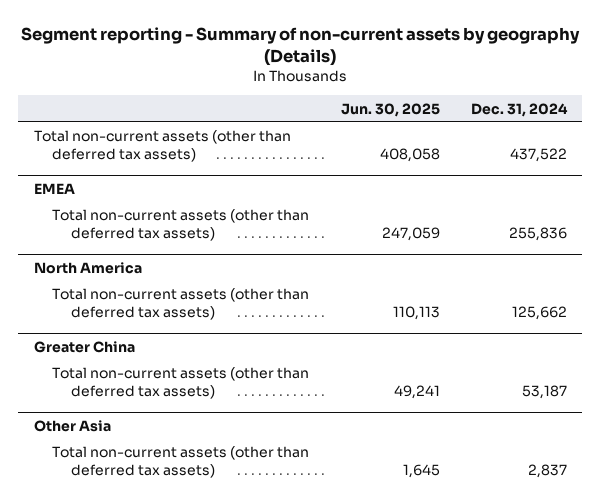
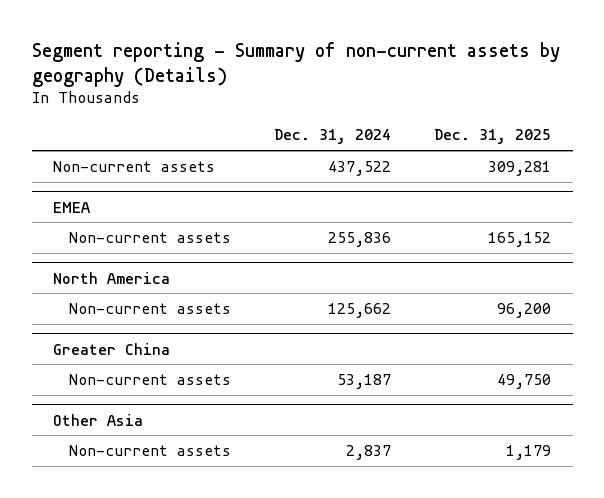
[340,102,440,117] Jun. 30, 2025 -> none
none -> [434,129,552,145] Dec. 31, 2025
[33,130,291,162] Total non-current assets (other than deferred tax assets) -> [53,160,216,172] Non-current assets
[52,209,310,241] Total non-current assets (other than deferred tax assets) -> [68,231,231,243] Non-current assets
[52,288,310,320] Total non-current assets (other than deferred tax assets) -> [68,302,231,314] Non-current assets
[52,367,310,399] Total non-current assets (other than deferred tax assets) -> [68,373,231,385] Non-current assets
[52,446,310,478] Total non-current assets (other than deferred tax assets) -> [68,444,231,456] Non-current assets

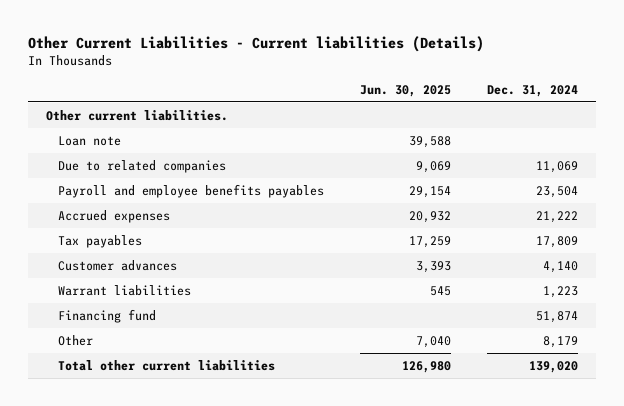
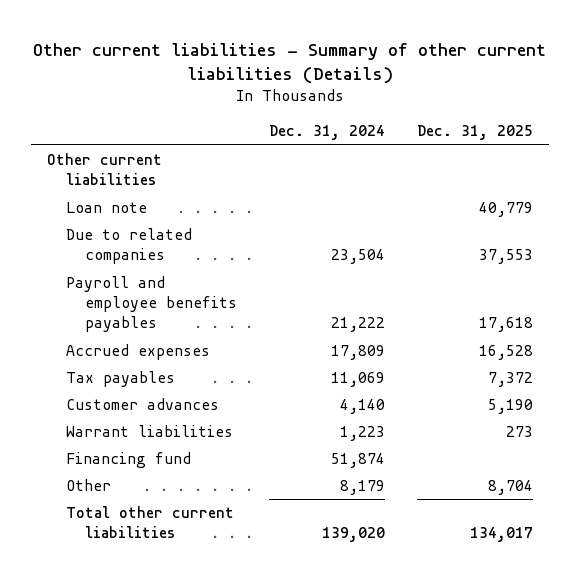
[28,35,485,52] Other Current Liabilities - Current liabilities (Details) -> [33,42,547,85] Other current liabilities - Summary of other current liabilities (Details)
[360,84,452,97] Jun. 30, 2025 -> none
none -> [416,125,533,141] Dec. 31, 2025
[46,109,229,121] Other current liabilities. -> [47,153,163,186] Other current liabilities
[536,160,579,173] 11,069 -> [330,249,385,265] 23,504
[536,185,579,198] 23,504 -> [330,317,385,333] 21,222
[536,210,579,223] 21,222 -> [330,345,385,361] 17,809
[536,235,579,248] 17,809 -> [330,372,385,388] 11,069

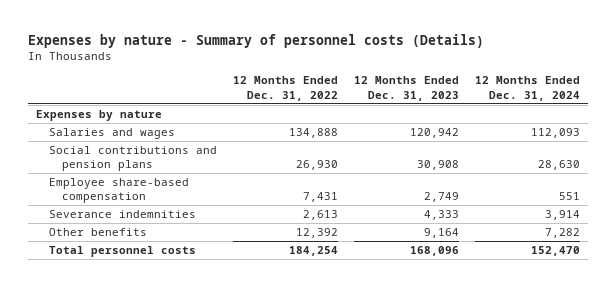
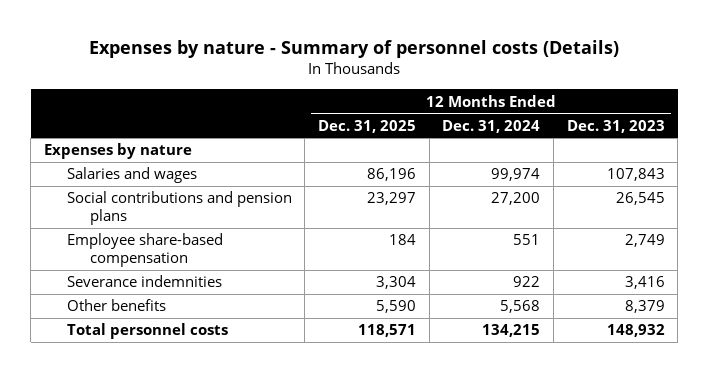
[232,76,338,101] 12 Months Ended Dec. 31, 2022 -> none
none -> [318,119,417,133] Dec. 31, 2025
[409,128,459,139] 120,942 -> [606,168,665,182] 107,843
[530,128,580,139] 112,093 -> [491,168,541,182] 99,974
[416,160,459,171] 30,908 -> [615,192,665,206] 26,545
[537,160,580,171] 28,630 -> [491,192,541,206] 27,200
[423,210,459,221] 4,333 -> [624,276,665,290] 3,416
[544,210,580,221] 3,914 -> [513,276,541,288] 922
[423,228,459,239] 9,164 -> [624,300,665,314] 8,379
[544,228,580,239] 7,282 -> [500,300,541,314] 5,568
[409,246,459,257] 168,096 -> [606,324,665,338] 148,932
[530,246,580,257] 152,470 -> [482,324,541,338] 134,215

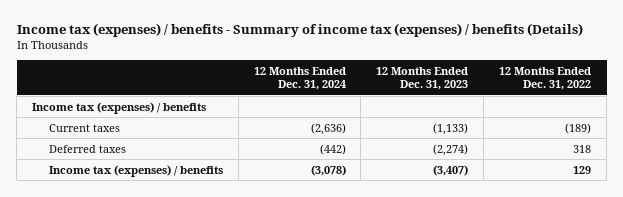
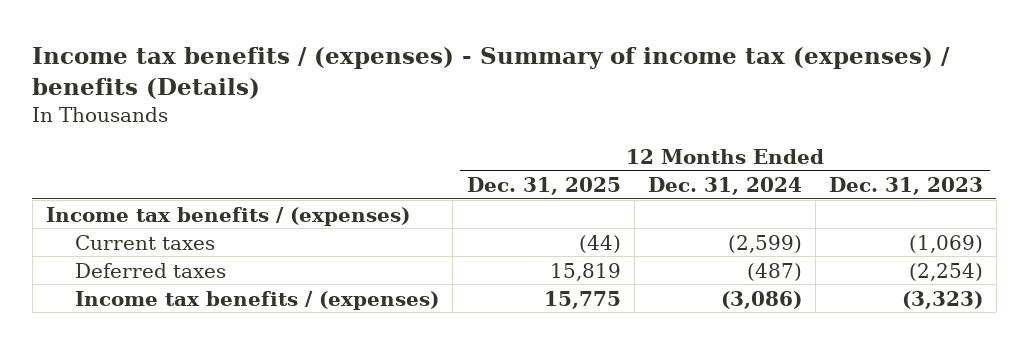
[16,22,583,37] Income tax (expenses) / benefits - Summary of income tax (expenses) / benefits (Details) -> [32,46,951,99] Income tax benefits / (expenses) - Summary of income tax (expenses) / benefits (Details)
[499,66,592,91] 12 Months Ended Dec. 31, 2022 -> none
none -> [466,177,621,196] Dec. 31, 2025
[32,101,207,114] Income tax (expenses) / benefits -> [45,206,410,226] Income tax benefits / (expenses)
[310,122,346,135] (2,636) -> [727,234,802,253] (2,599)
[433,122,469,135] (1,133) -> [908,234,983,253] (1,069)
[319,143,346,155] (442) -> [746,262,802,281] (487)
[433,143,469,156] (2,274) -> [908,262,983,281] (2,254)
[48,164,223,177] Income tax (expenses) / benefits -> [75,290,440,310] Income tax benefits / (expenses)
[310,164,346,176] (3,078) -> [720,290,802,309] (3,086)
[433,164,469,176] (3,407) -> [901,290,983,309] (3,323)

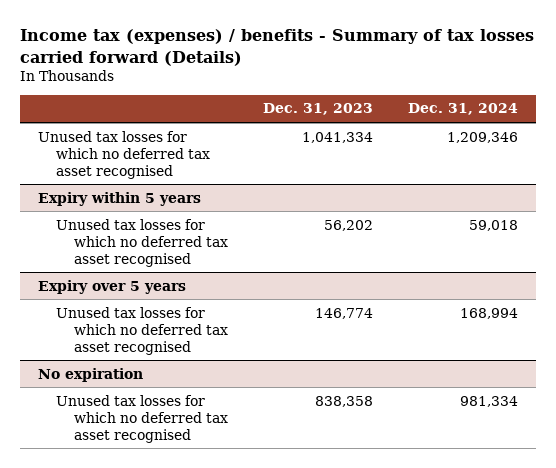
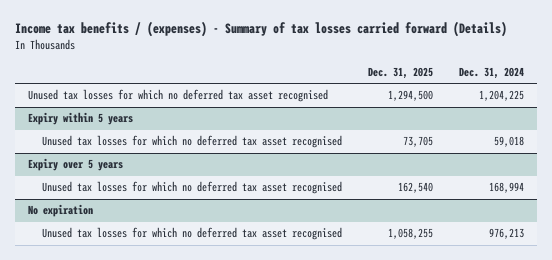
[20,29,535,66] Income tax (expenses) / benefits - Summary of tax losses carried forward (Details) -> [15,20,508,37] Income tax benefits / (expenses) - Summary of tax losses carried forward (Details)
[263,103,374,116] Dec. 31, 2023 -> none
none -> [367,66,433,79] Dec. 31, 2025
[447,131,519,143] 1,209,346 -> [478,90,524,102] 1,204,225
[460,395,519,407] 981,334 -> [488,228,524,240] 976,213

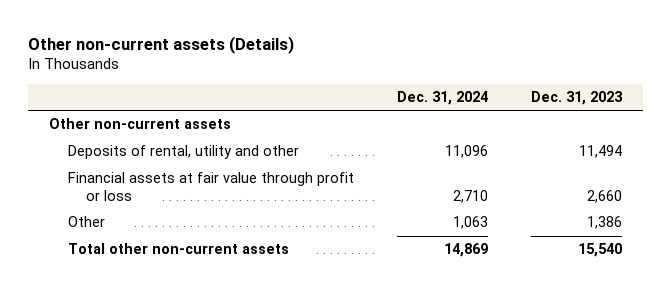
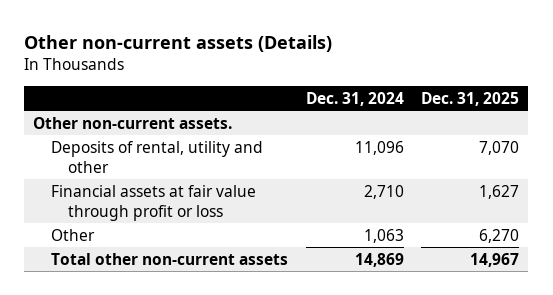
[530,91,623,106] Dec. 31, 2023 -> none
none -> [421,91,520,106] Dec. 31, 2025
[49,118,232,130] Other non-current assets -> [33,116,233,129] Other non-current assets.

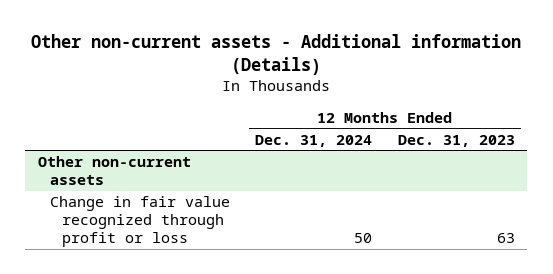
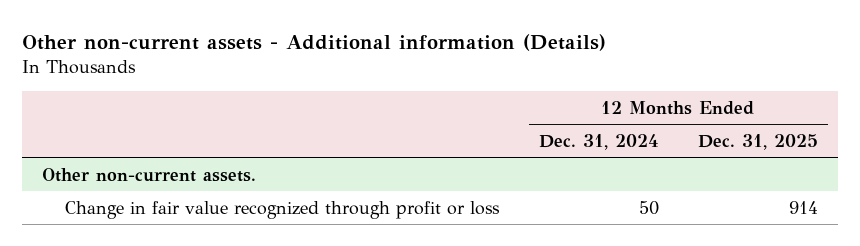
[397,134,515,147] Dec. 31, 2023 -> none
none -> [698,133,819,150] Dec. 31, 2025
[37,156,191,186] Other non-current assets -> [41,167,256,182] Other non-current assets.

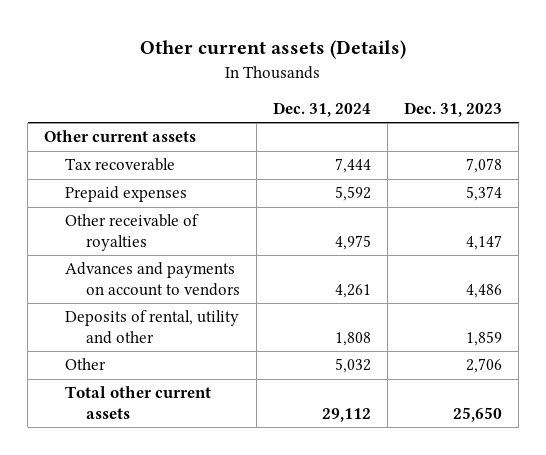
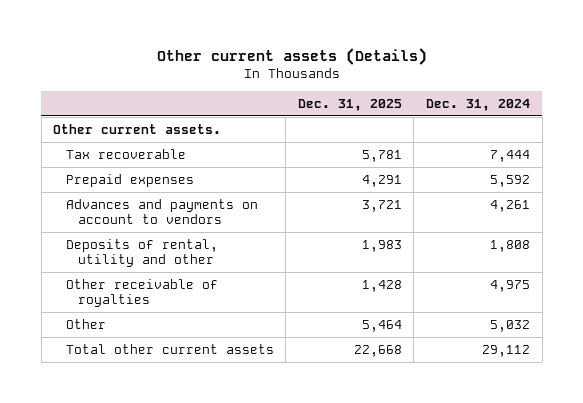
[404,102,503,118] Dec. 31, 2023 -> none
none -> [297,99,402,112] Dec. 31, 2025
[44,130,197,143] Other current assets -> [53,123,222,134] Other current assets.
[64,214,199,251] Other receivable of royalties -> [65,278,218,307] Other receivable of royalties

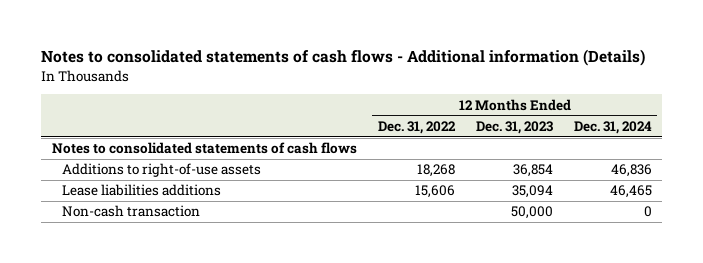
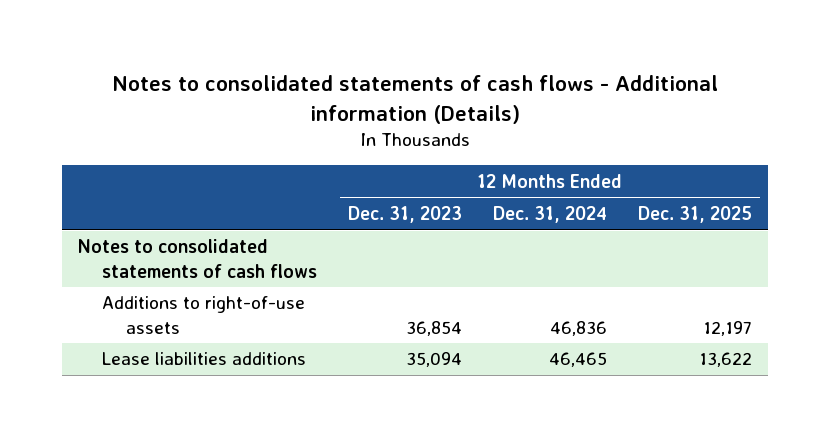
[377,120,456,134] Dec. 31, 2022 -> none
none -> [638,205,753,223] Dec. 31, 2025
[61,205,200,218] Non-cash transaction -> none

